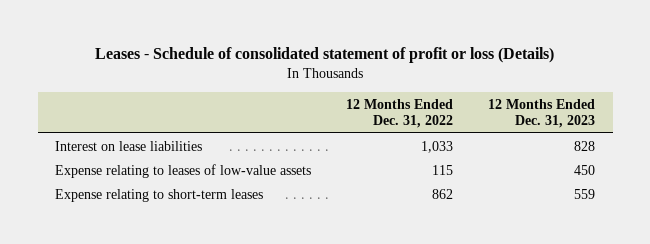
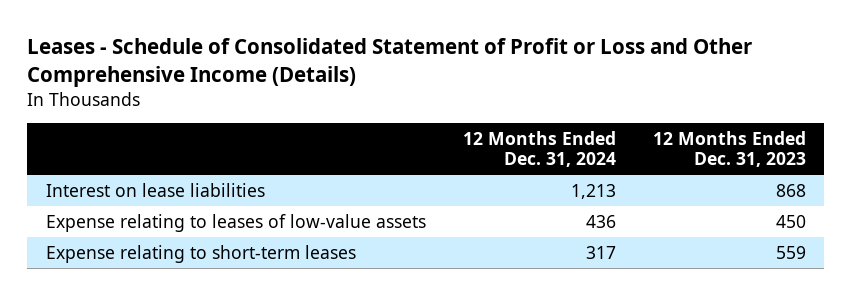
[95,47,555,64] Leases - Schedule of consolidated statement of profit or loss (Details) -> [27,38,753,87] Leases - Schedule of Consolidated Statement of Profit or Loss and Other Comprehensive Income (Details)
[346,98,454,129] 12 Months Ended Dec. 31, 2022 -> none
none -> [462,130,616,168] 12 Months Ended Dec. 31, 2024
[574,140,596,151] 828 -> [775,183,806,197] 868

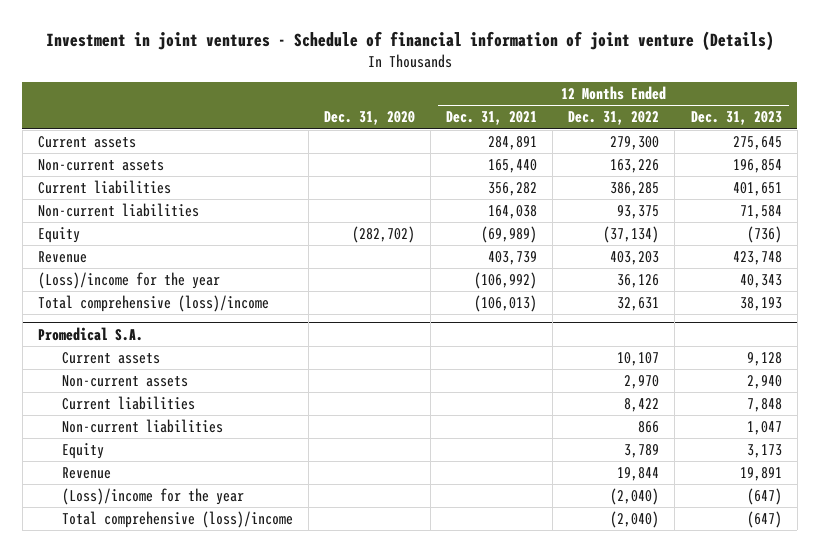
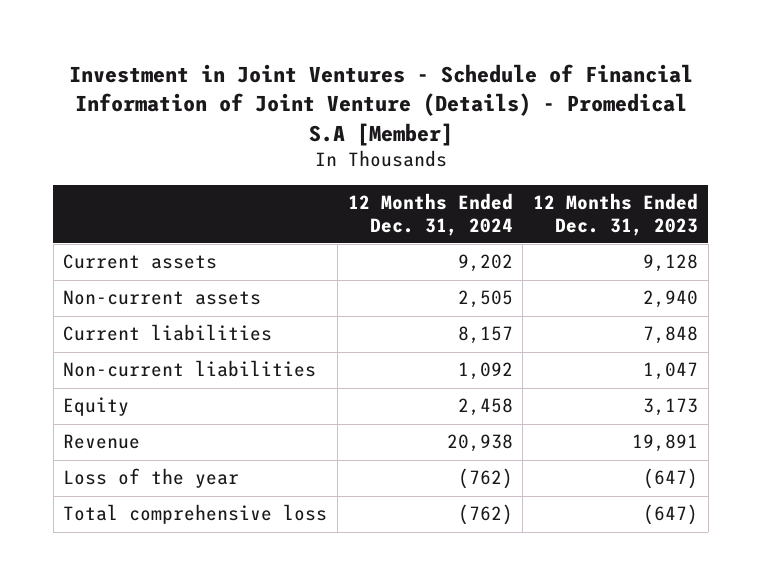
[45,30,774,51] Investment in joint ventures - Schedule of financial information of joint venture (Details) -> [68,64,693,146] Investment in Joint Ventures - Schedule of Financial Information of Joint Venture (Details) - Promedical S.A [Member]
[324,111,416,126] Dec. 31, 2020 -> none
[446,111,538,126] Dec. 31, 2021 -> none
[568,111,660,126] Dec. 31, 2022 -> none
none -> [347,193,513,236] 12 Months Ended Dec. 31, 2024
[37,136,136,149] Current assets -> none
[37,159,164,172] Non-current assets -> none
[37,180,171,195] Current liabilities -> none
[37,203,199,218] Non-current liabilities -> none
[37,227,80,244] Equity -> none
[37,251,87,264] Revenue -> none
[37,272,220,290] (Loss)/income for the year -> none
[37,295,269,313] Total comprehensive (loss)/income -> none
[37,327,143,342] Promedical S.A. -> none
[61,488,244,506] (Loss)/income for the year -> [63,468,240,489] Loss of the year
[61,511,293,529] Total comprehensive (loss)/income -> [63,504,328,525] Total comprehensive loss

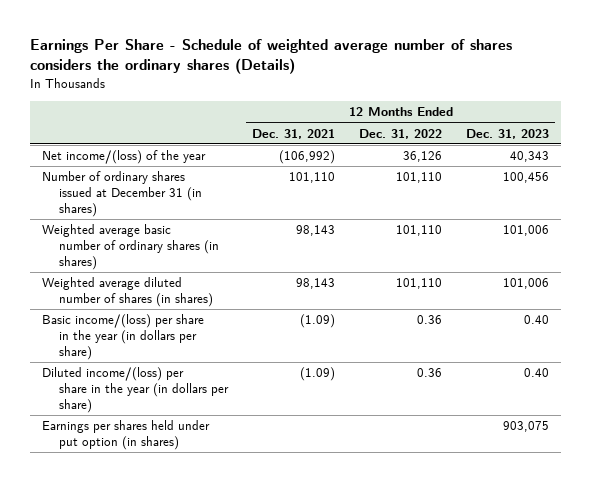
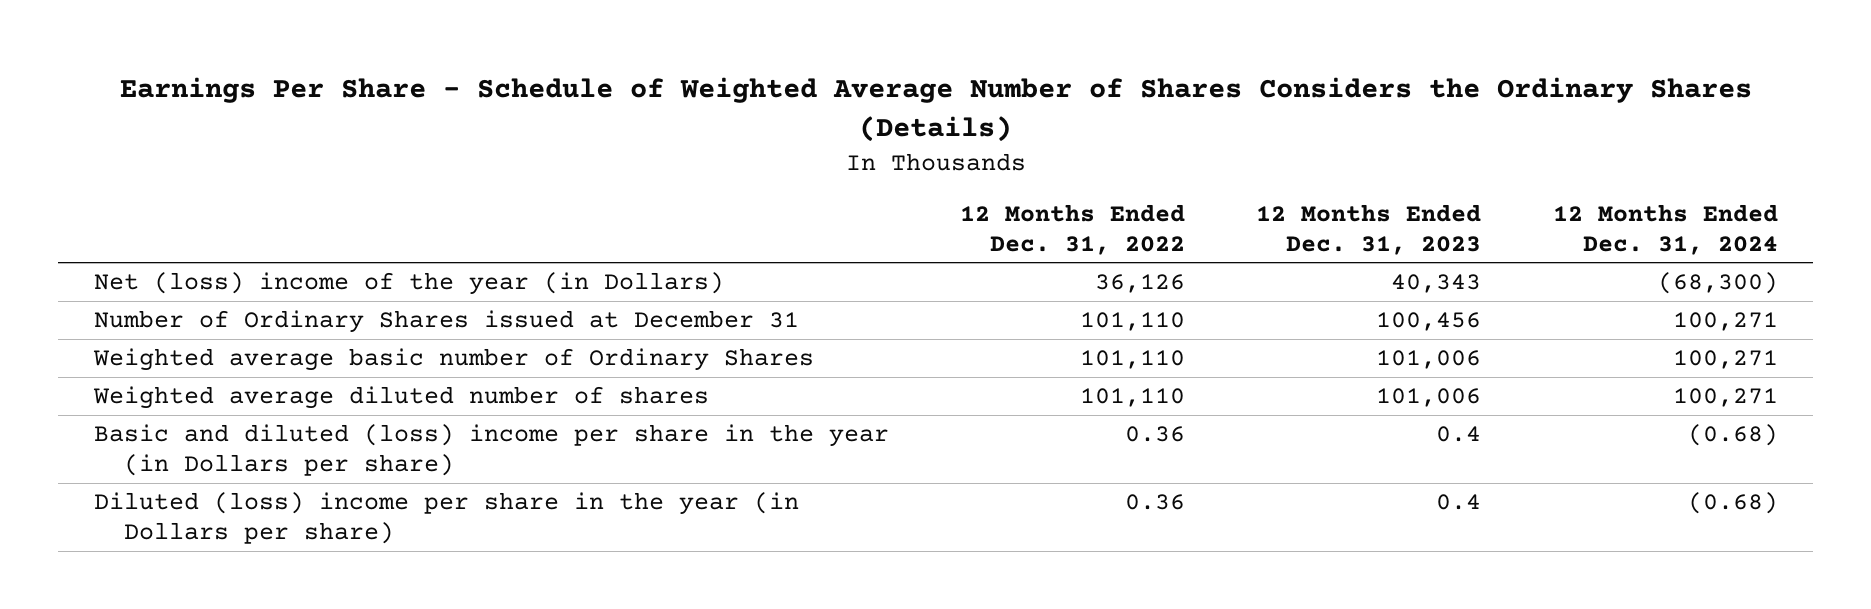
[30,39,513,75] Earnings Per Share - Schedule of weighted average number of shares considers the ordinary shares (Details) -> [119,77,1752,143] Earnings Per Share - Schedule of Weighted Average Number of Shares Considers the Ordinary Shares (Details)
[252,128,336,139] Dec. 31, 2021 -> none
none -> [1552,203,1778,255] 12 Months Ended Dec. 31, 2024
[41,420,210,450] Earnings per shares held under put option (in shares) -> none
[41,150,206,165] Net income/(loss) of the year -> [93,272,724,296] Net (loss) income of the year (in Dollars)
[41,171,203,217] Number of ordinary shares issued at December 31 (in shares) -> [93,310,799,334] Number of Ordinary Shares issued at December 31
[41,224,220,270] Weighted average basic number of ordinary shares (in shares) -> [92,348,814,372] Weighted average basic number of Ordinary Shares
[41,277,214,307] Weighted average diluted number of shares (in shares) -> [92,386,709,410] Weighted average diluted number of shares
[41,314,204,360] Basic income/(loss) per share in the year (in dollars per share) -> [93,424,889,477] Basic and diluted (loss) income per share in the year (in Dollars per share)
[524,315,550,325] 0.40 -> [1436,426,1482,443] 0.4
[41,367,230,413] Diluted income/(loss) per share in the year (in dollars per share) -> [93,492,799,545] Diluted (loss) income per share in the year (in Dollars per share)
[524,368,550,378] 0.40 -> [1436,494,1482,511] 0.4

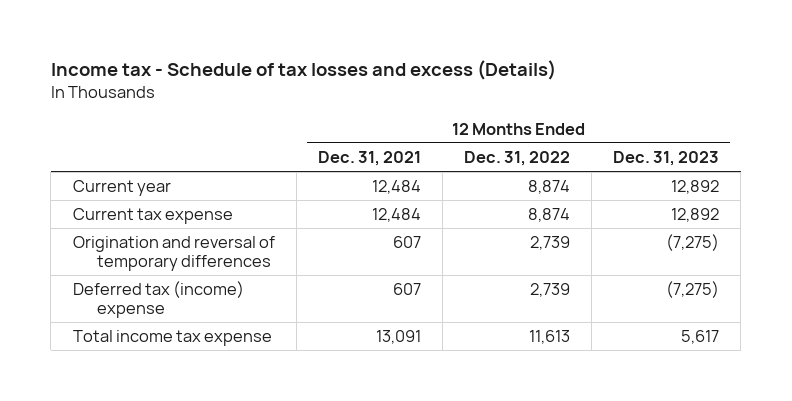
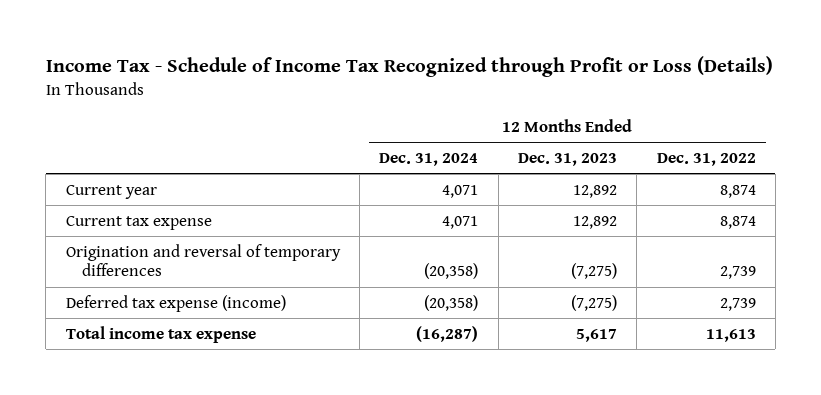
[50,60,556,81] Income tax - Schedule of tax losses and excess (Details) -> [45,56,773,78] Income Tax - Schedule of Income Tax Recognized through Profit or Loss (Details)
[317,151,421,167] Dec. 31, 2021 -> none
none -> [379,153,479,167] Dec. 31, 2024
[72,281,244,319] Deferred tax (income) expense -> [65,294,286,312] Deferred tax expense (income)

